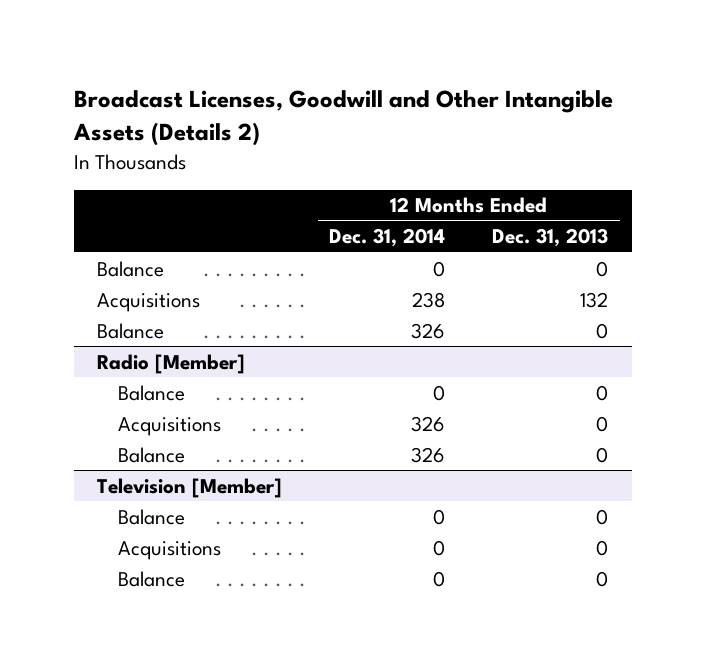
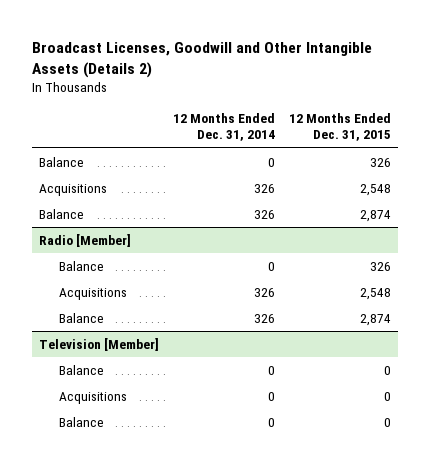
[492,228,609,248] Dec. 31, 2013 -> none
none -> [289,113,392,142] 12 Months Ended Dec. 31, 2015
[412,291,446,308] 238 -> [254,183,276,193] 326

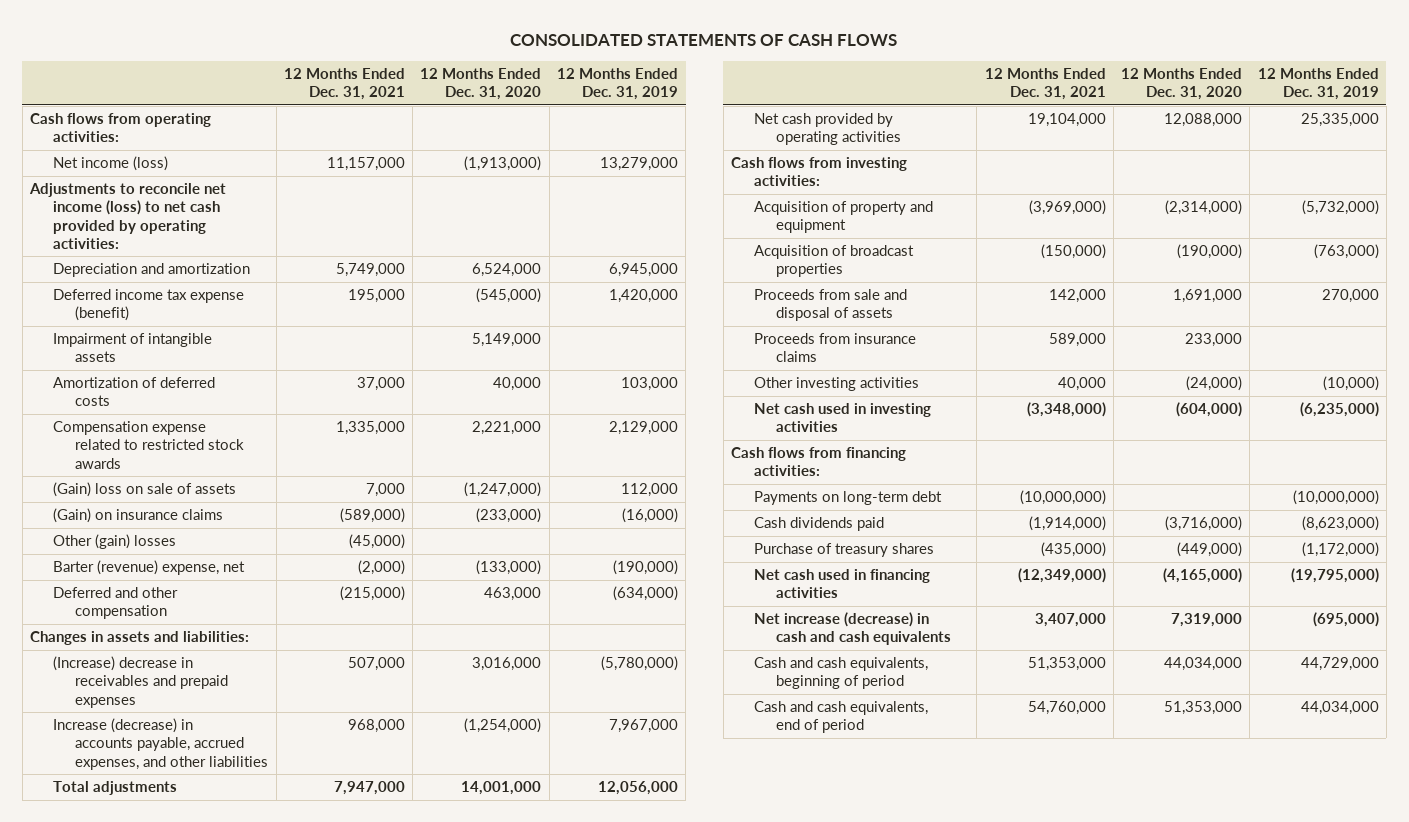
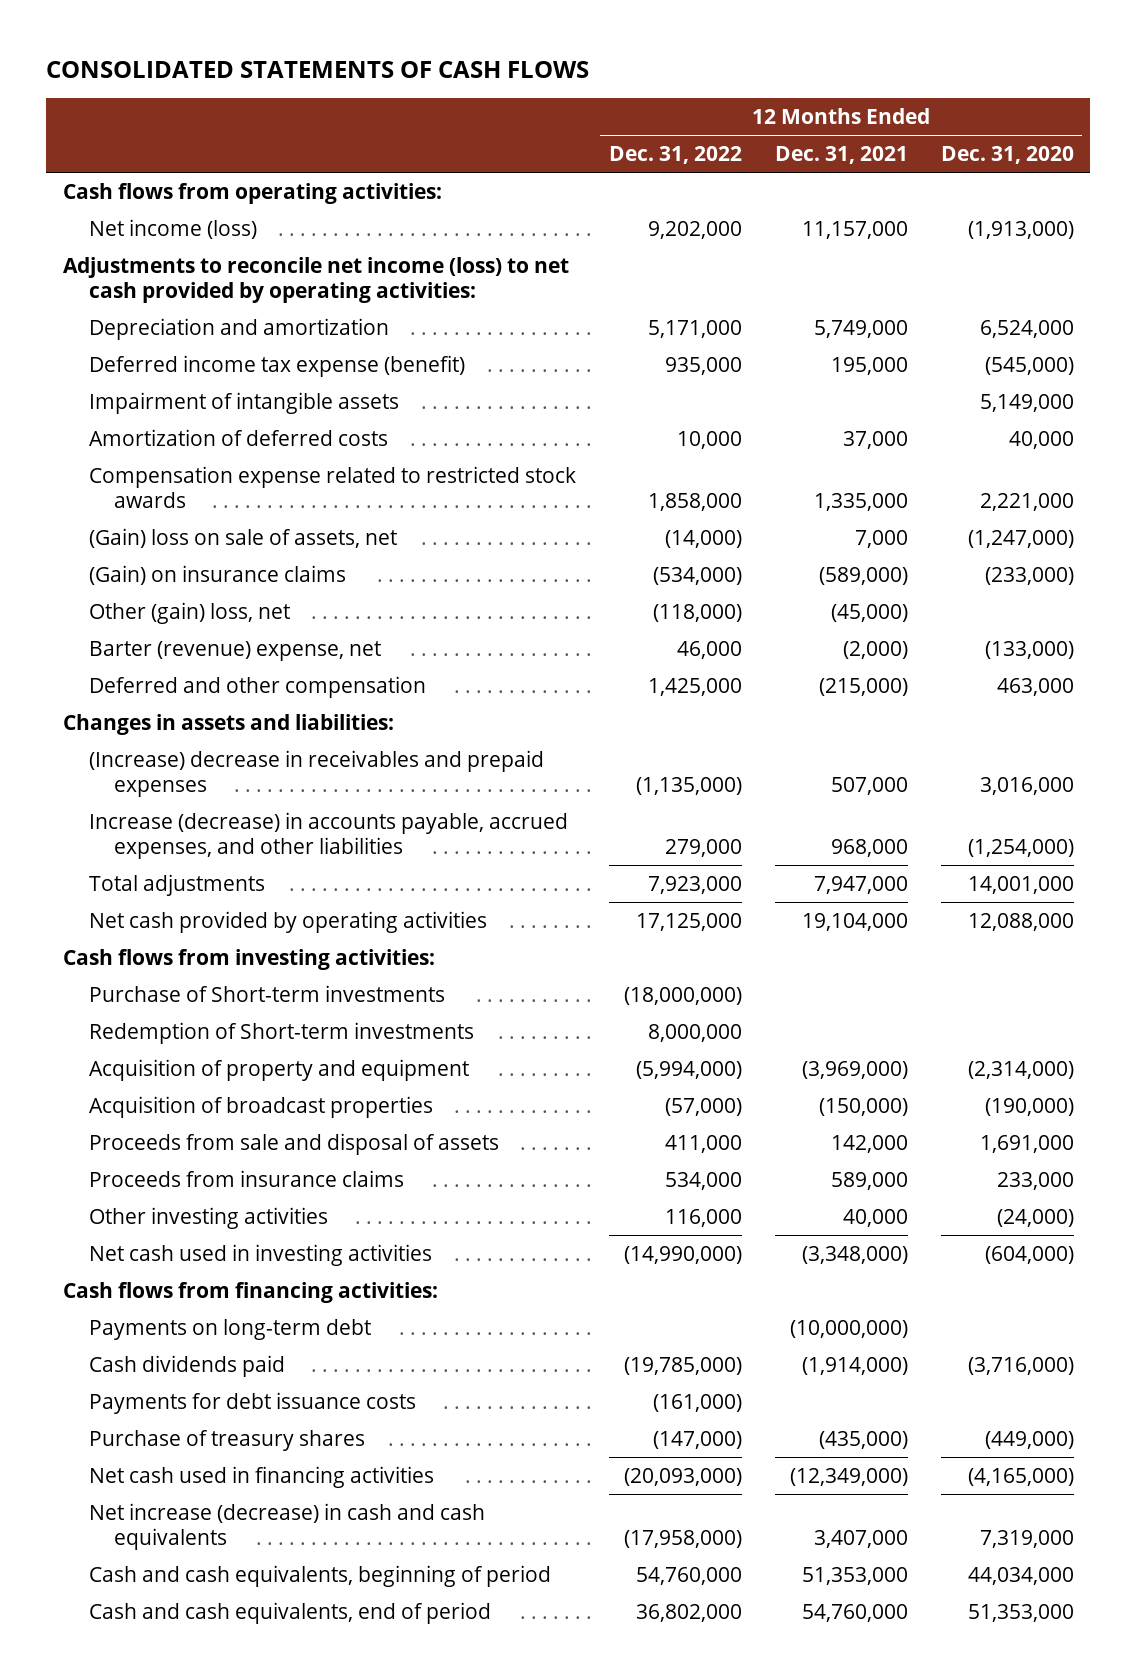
[556,68,678,101] 12 Months Ended Dec. 31, 2019 -> none
none -> [608,145,742,164] Dec. 31, 2022
[52,482,236,498] (Gain) loss on sale of assets -> [88,527,397,548] (Gain) loss on sale of assets, net
[52,534,176,550] Other (gain) losses -> [88,601,290,624] Other (gain) loss, net
none -> [88,984,445,1002] Purchase of Short-term investments
none -> [88,1021,474,1044] Redemption of Short-term investments
none -> [88,1391,416,1414] Payments for debt issuance costs

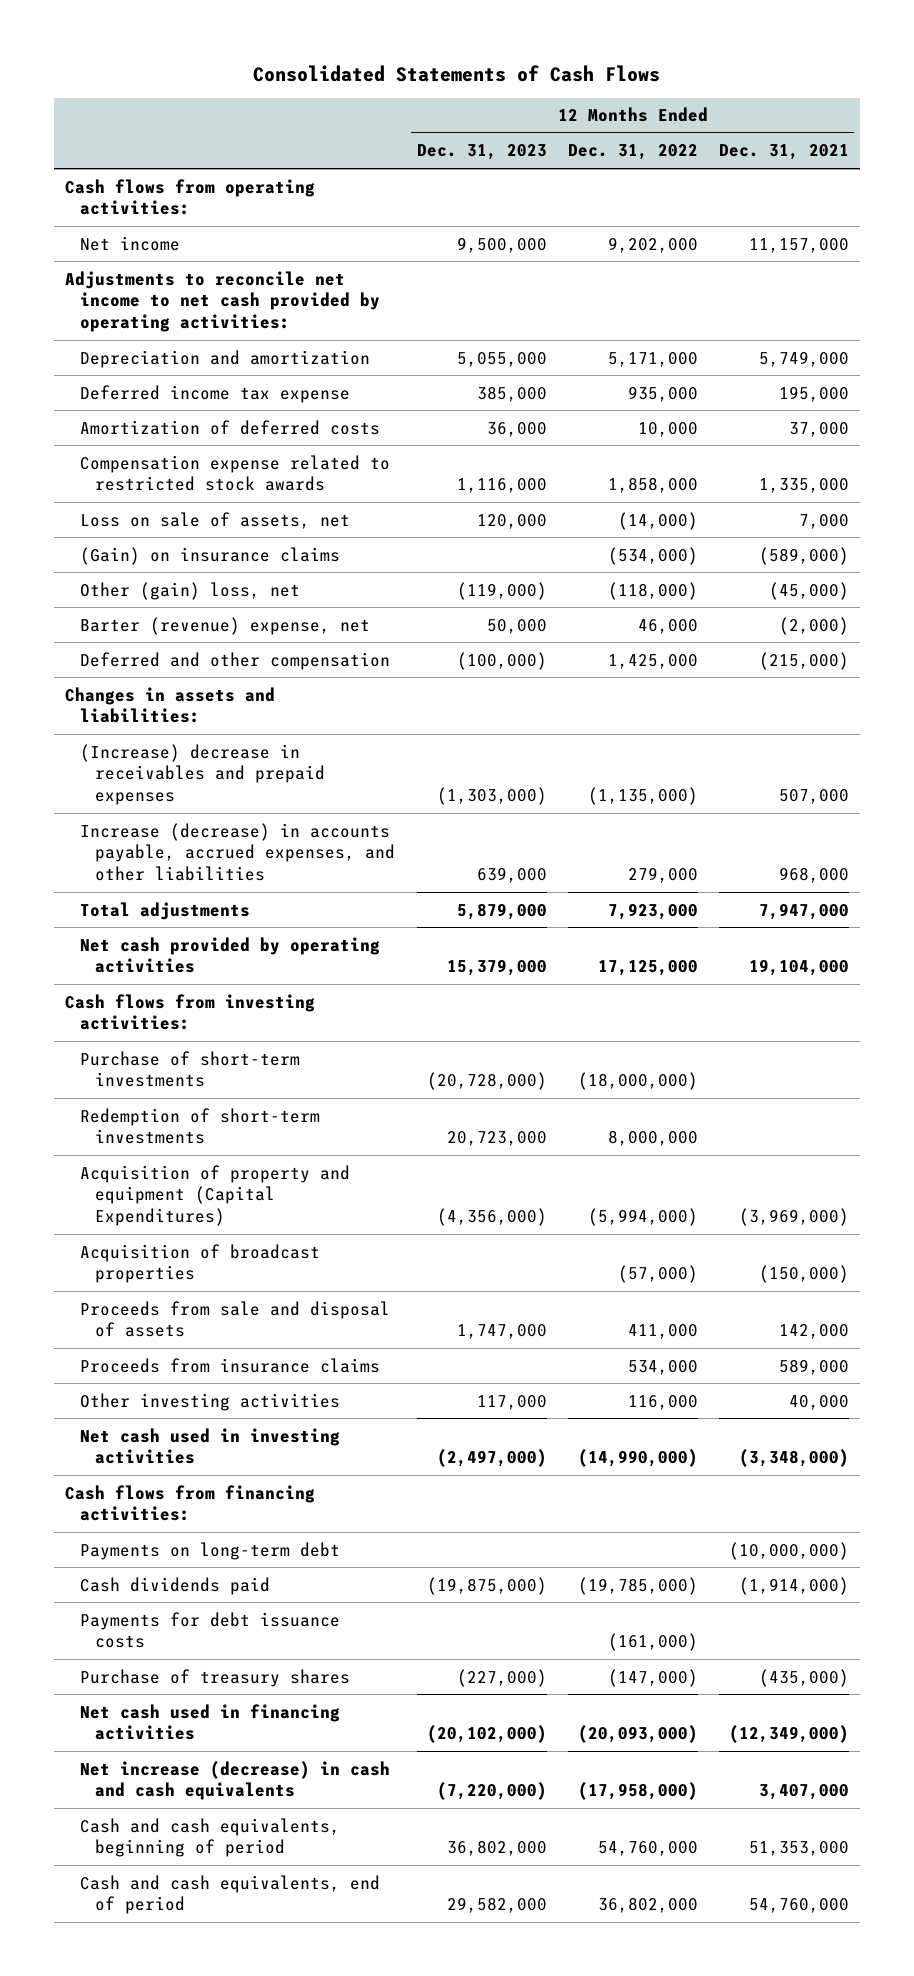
[46,60,590,78] CONSOLIDATED STATEMENTS OF CASH FLOWS -> [253,64,661,82] Consolidated Statements of Cash Flows
[940,145,1074,164] Dec. 31, 2020 -> none
none -> [416,144,547,161] Dec. 31, 2023
[88,218,257,239] Net income (loss) -> [80,235,181,251] Net income
[62,256,569,303] Adjustments to reconcile net income (loss) to net cash provided by operating activities: -> [65,270,381,333] Adjustments to reconcile net income to net cash provided by operating activities:
[88,391,399,414] Impairment of intangible assets -> none
[88,354,465,377] Deferred income tax expense (benefit) -> [80,384,351,403] Deferred income tax expense
[88,527,397,548] (Gain) loss on sale of assets, net -> [80,511,351,529] Loss on sale of assets, net
[88,984,445,1002] Purchase of Short-term investments -> [80,1050,301,1088] Purchase of short-term investments
[88,1021,474,1044] Redemption of Short-term investments -> [80,1107,321,1145] Redemption of short-term investments
[88,1058,469,1081] Acquisition of property and equipment -> [80,1164,351,1227] Acquisition of property and equipment (Capital Expenditures)

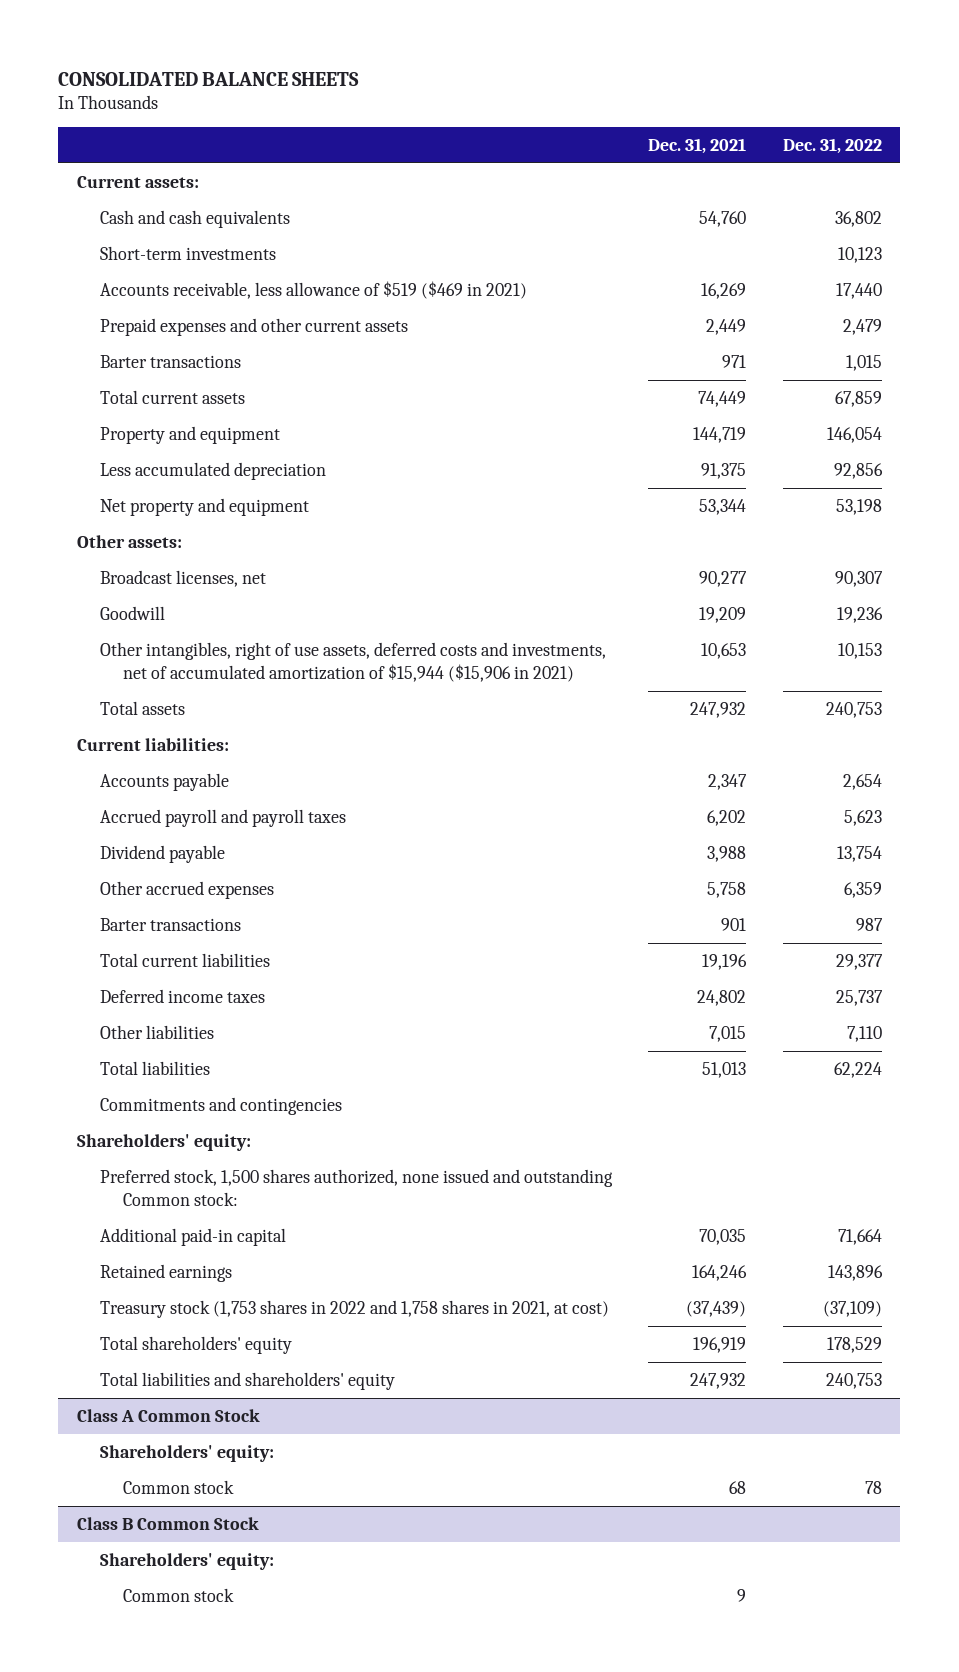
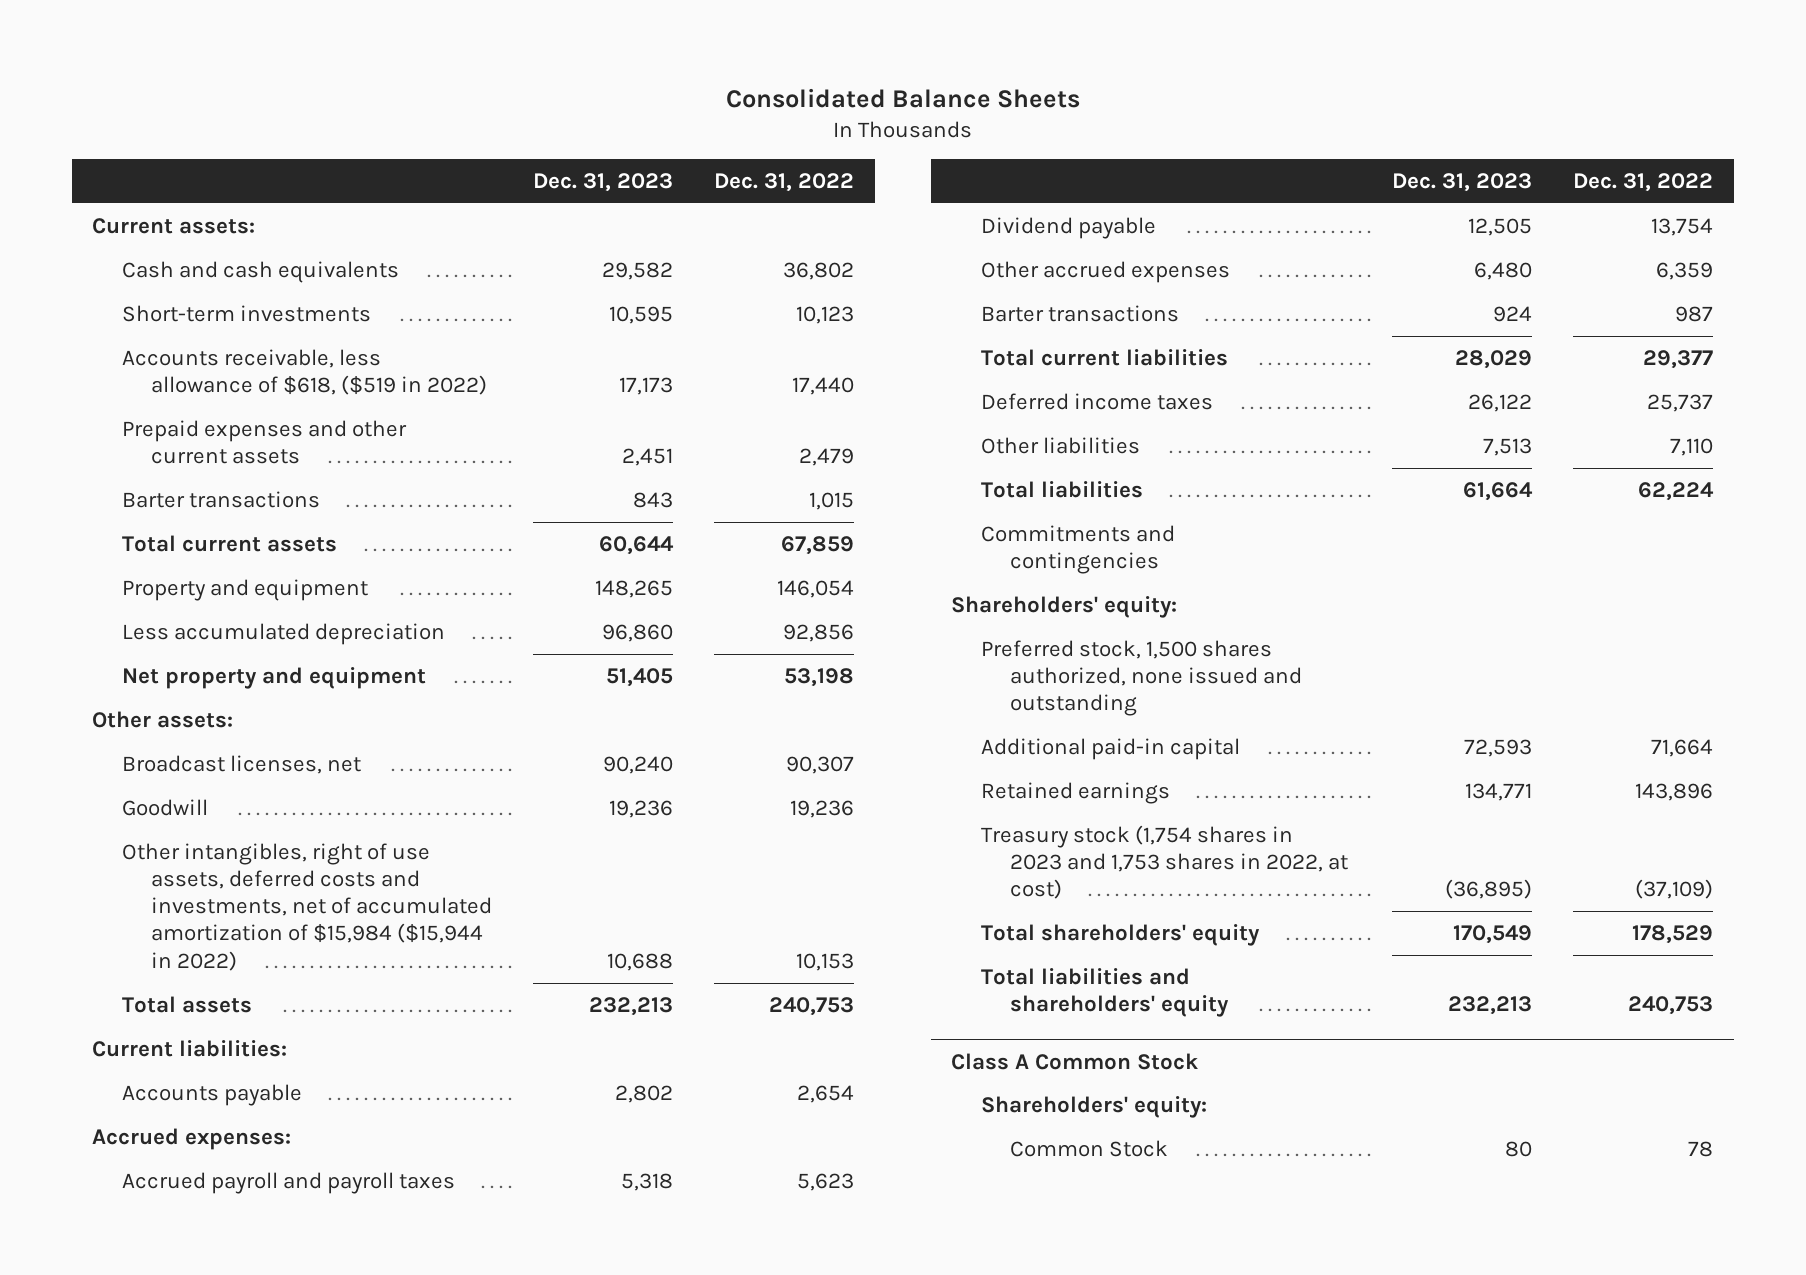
[58,71,360,86] CONSOLIDATED BALANCE SHEETS -> [725,87,1080,108] Consolidated Balance Sheets
[648,137,747,154] Dec. 31, 2021 -> none
none -> [533,173,674,193] Dec. 31, 2023
[99,281,527,300] Accounts receivable, less allowance of $519 ($469 in 2021) -> [121,348,487,396] Accounts receivable, less allowance of $618, ($519 in 2022)
[99,642,606,682] Other intangibles, right of use assets, deferred costs and investments, net of accumulated amortization of $15,944 ($15,906 in 2021) -> [121,842,492,971] Other intangibles, right of use assets, deferred costs and investments, net of accumulated amortization of $15,984 ($15,944 in 2022)
none -> [92,1127,292,1150] Accrued expenses:
[99,1169,613,1206] Preferred stock, 1,500 shares authorized, none issued and outstanding Common stock: -> [980,639,1302,717] Preferred stock, 1,500 shares authorized, none issued and outstanding
[99,1300,609,1319] Treasury stock (1,753 shares in 2022 and 1,758 shares in 2021, at cost) -> [980,824,1348,900] Treasury stock (1,754 shares in 2023 and 1,753 shares in 2022, at cost)
[76,1517,259,1531] Class B Common Stock -> none
[99,1553,274,1571] Shareholders' equity: -> none
[122,1588,234,1603] Common stock -> none
[122,1480,234,1495] Common stock -> [1009,1139,1168,1157] Common Stock

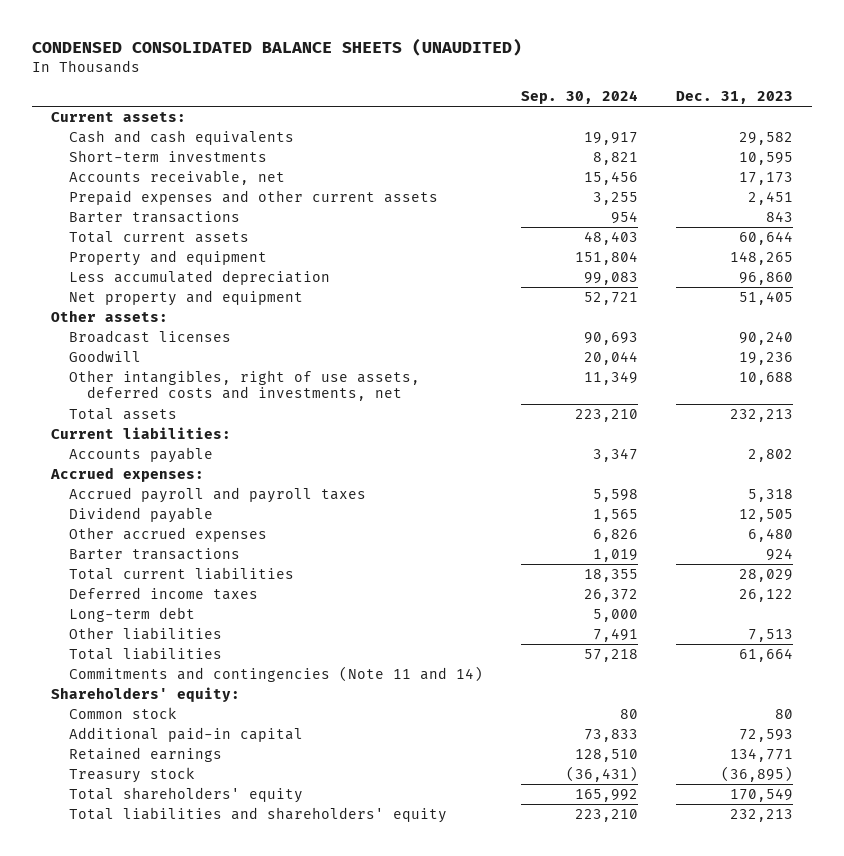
[725,87,1080,108] Consolidated Balance Sheets -> [31,38,522,57] CONDENSED CONSOLIDATED BALANCE SHEETS (UNAUDITED)
[714,173,855,193] Dec. 31, 2022 -> none
none -> [520,89,638,104] Sep. 30, 2024
[121,348,487,396] Accounts receivable, less allowance of $618, ($519 in 2022) -> [68,169,285,185] Accounts receivable, net
[121,754,361,774] Broadcast licenses, net -> [68,329,231,343] Broadcast licenses
[121,842,492,971] Other intangibles, right of use assets, deferred costs and investments, net of accumulated amortization of $15,984 ($15,944 in 2022) -> [68,369,420,402] Other intangibles, right of use assets, deferred costs and investments, net
none -> [68,606,195,622] Long-term debt
[980,524,1175,575] Commitments and contingencies -> [68,665,483,682] Commitments and contingencies (Note 11 and 14)
[980,639,1302,717] Preferred stock, 1,500 shares authorized, none issued and outstanding -> none
none -> [68,706,177,719] Common stock
[980,824,1348,900] Treasury stock (1,754 shares in 2023 and 1,753 shares in 2022, at cost) -> [68,766,195,783] Treasury stock
[951,1052,1199,1070] Class A Common Stock -> none
[980,1095,1207,1118] Shareholders' equity: -> none
[1009,1139,1168,1157] Common Stock -> none

